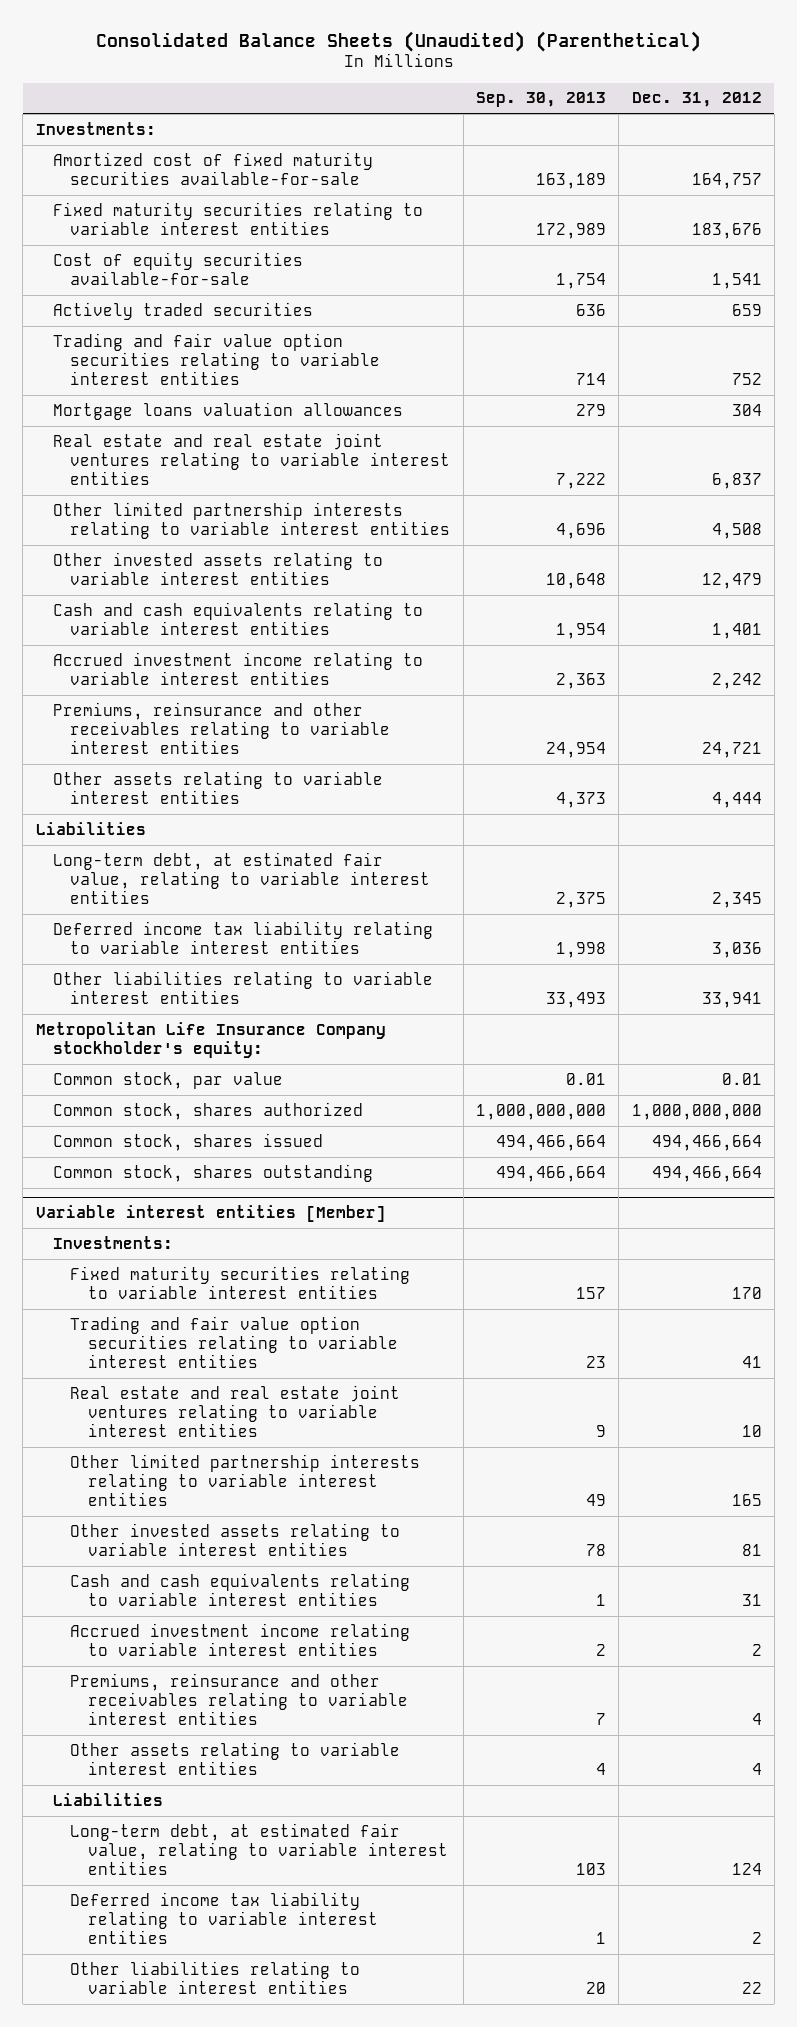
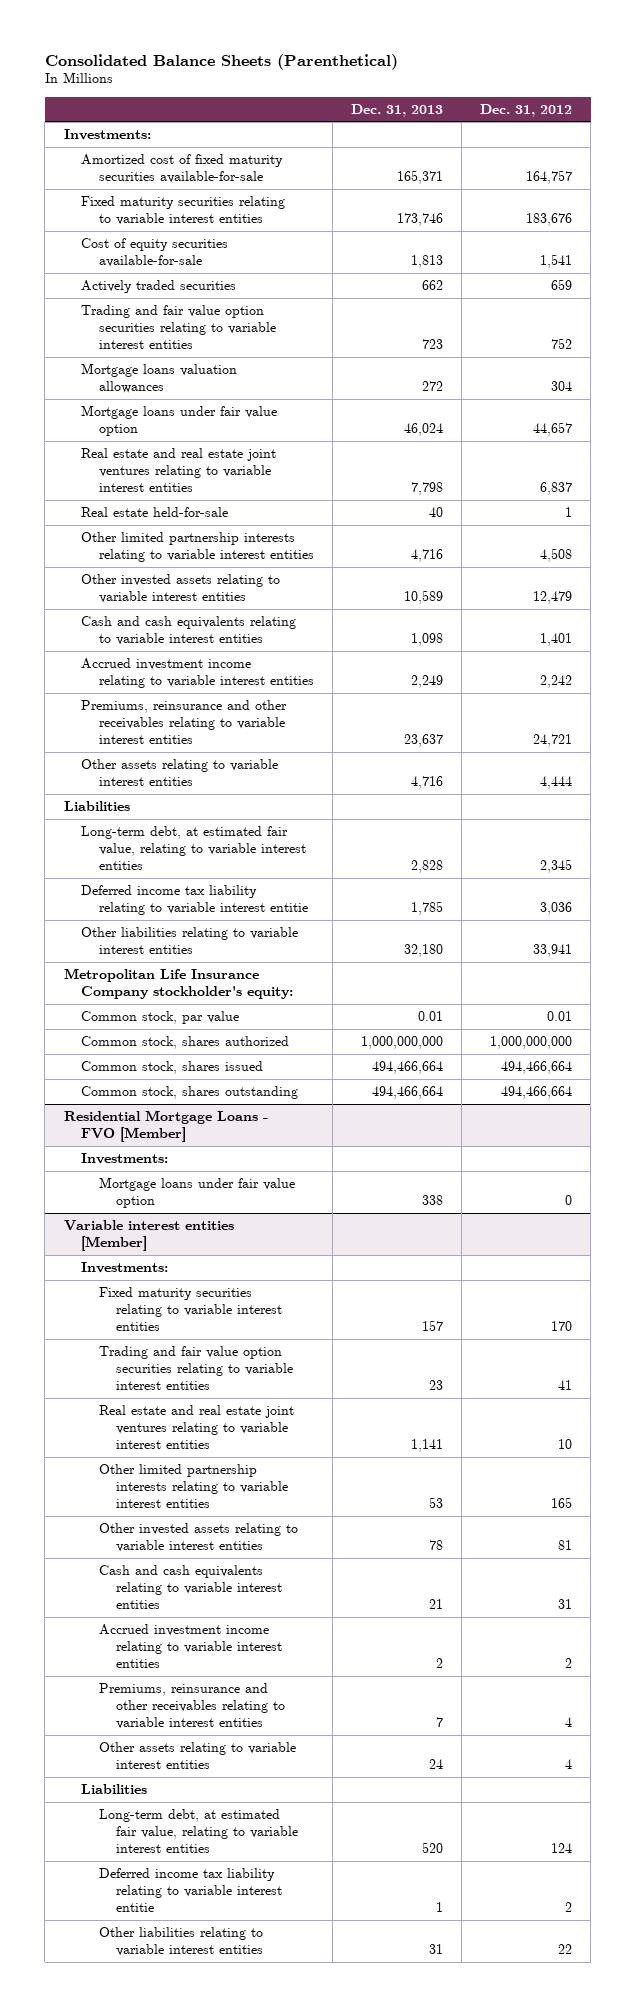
[95,30,701,52] Consolidated Balance Sheets (Unaudited) (Parenthetical) -> [44,53,398,70] Consolidated Balance Sheets (Parenthetical)
[476,92,607,108] Sep. 30, 2013 -> none
none -> [350,103,443,117] Dec. 31, 2013
none -> [81,404,278,437] Mortgage loans under fair value option
none -> [81,506,229,517] Real estate held-for-sale
[52,920,433,955] Deferred income tax liability relating to variable interest entities -> [81,884,308,916] Deferred income tax liability relating to variable interest entitie
none -> [63,1109,268,1143] Residential Mortgage Loans - FVO [Member]
none -> [81,1152,169,1164] Investments:
none -> [98,1176,295,1209] Mortgage loans under fair value option
[70,1891,378,1945] Deferred income tax liability relating to variable interest entities -> [98,1867,283,1913] Deferred income tax liability relating to variable interest entitie

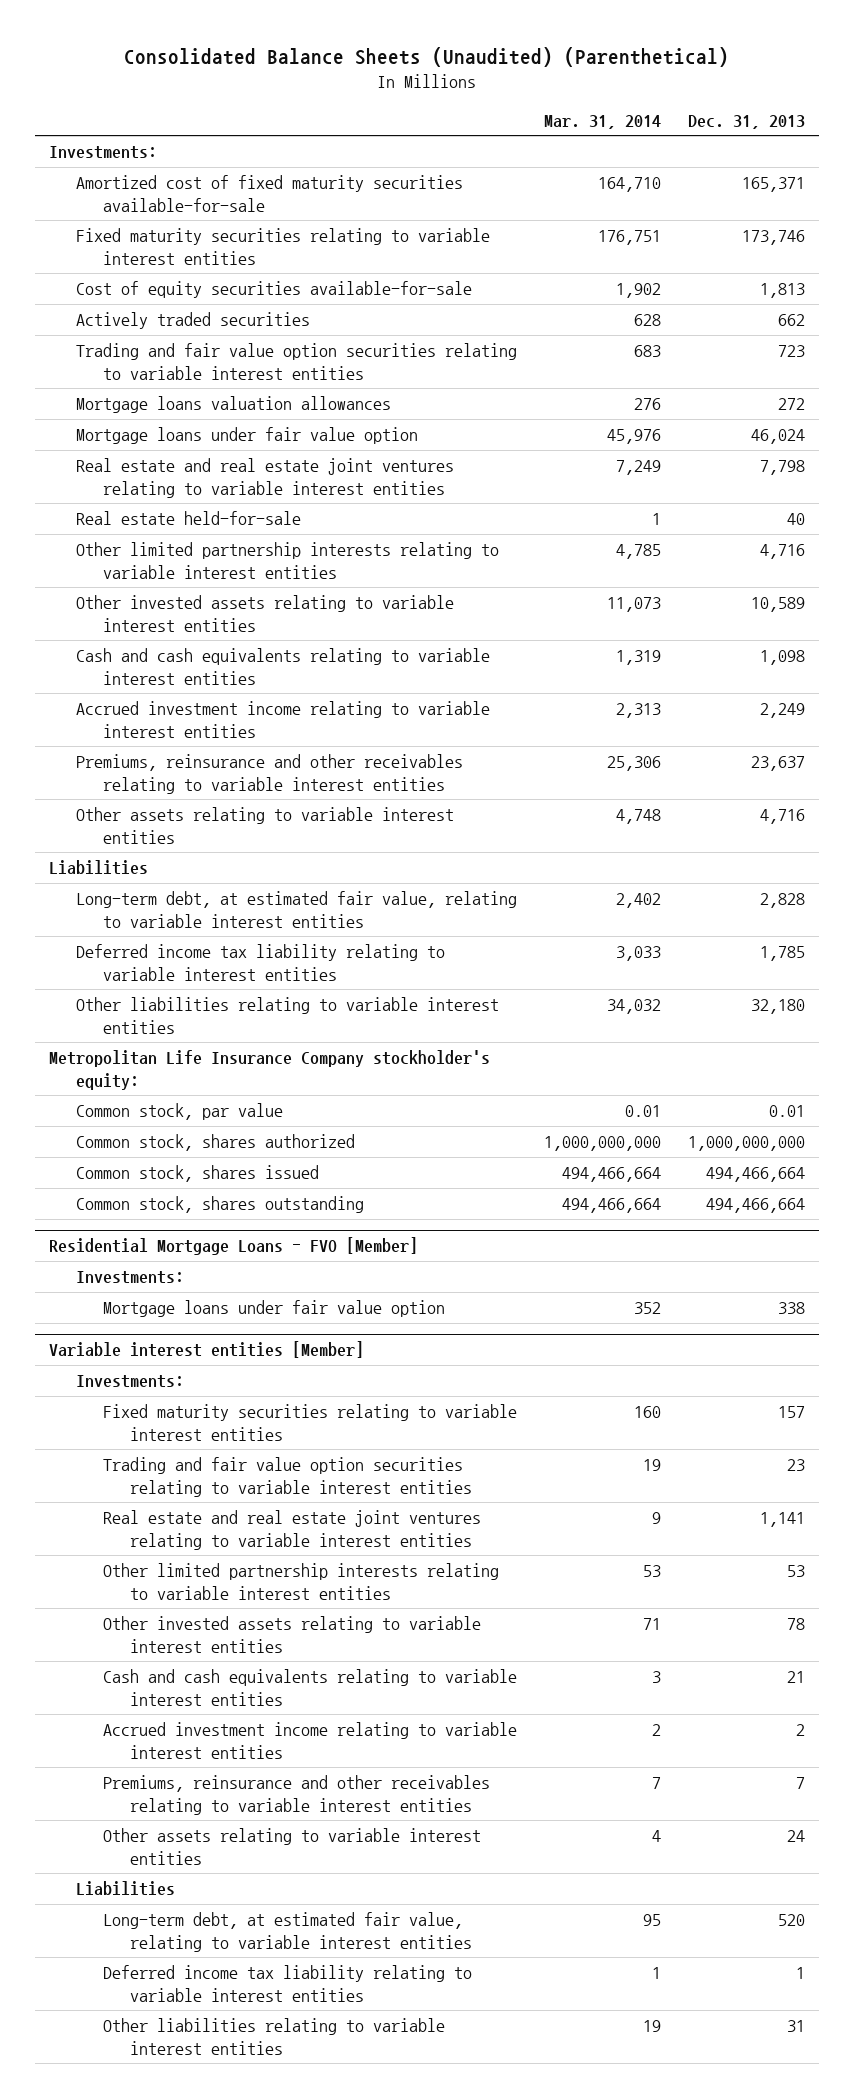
[44,53,398,70] Consolidated Balance Sheets (Parenthetical) -> [123,46,729,67] Consolidated Balance Sheets (Unaudited) (Parenthetical)
[480,103,573,117] Dec. 31, 2012 -> none
none -> [543,114,661,129] Mar. 31, 2014
[81,884,308,916] Deferred income tax liability relating to variable interest entitie -> [75,944,445,981] Deferred income tax liability relating to variable interest entities
[98,1867,283,1913] Deferred income tax liability relating to variable interest entitie -> [102,1965,472,2002] Deferred income tax liability relating to variable interest entities

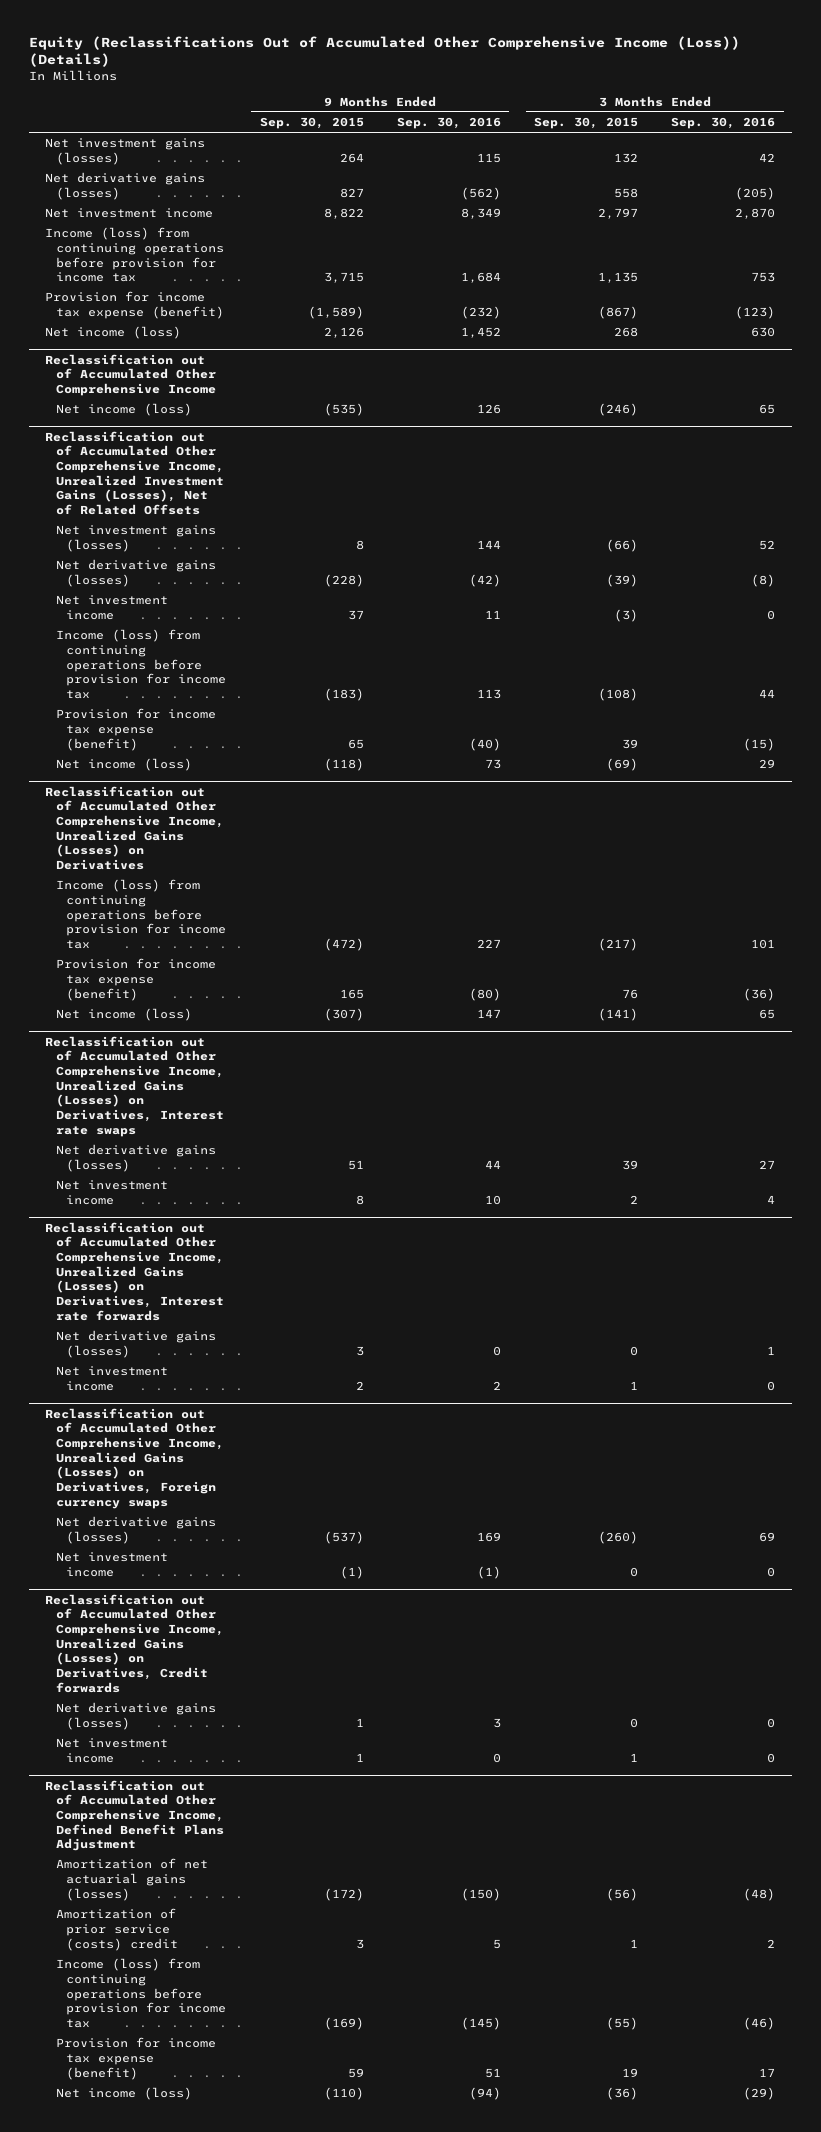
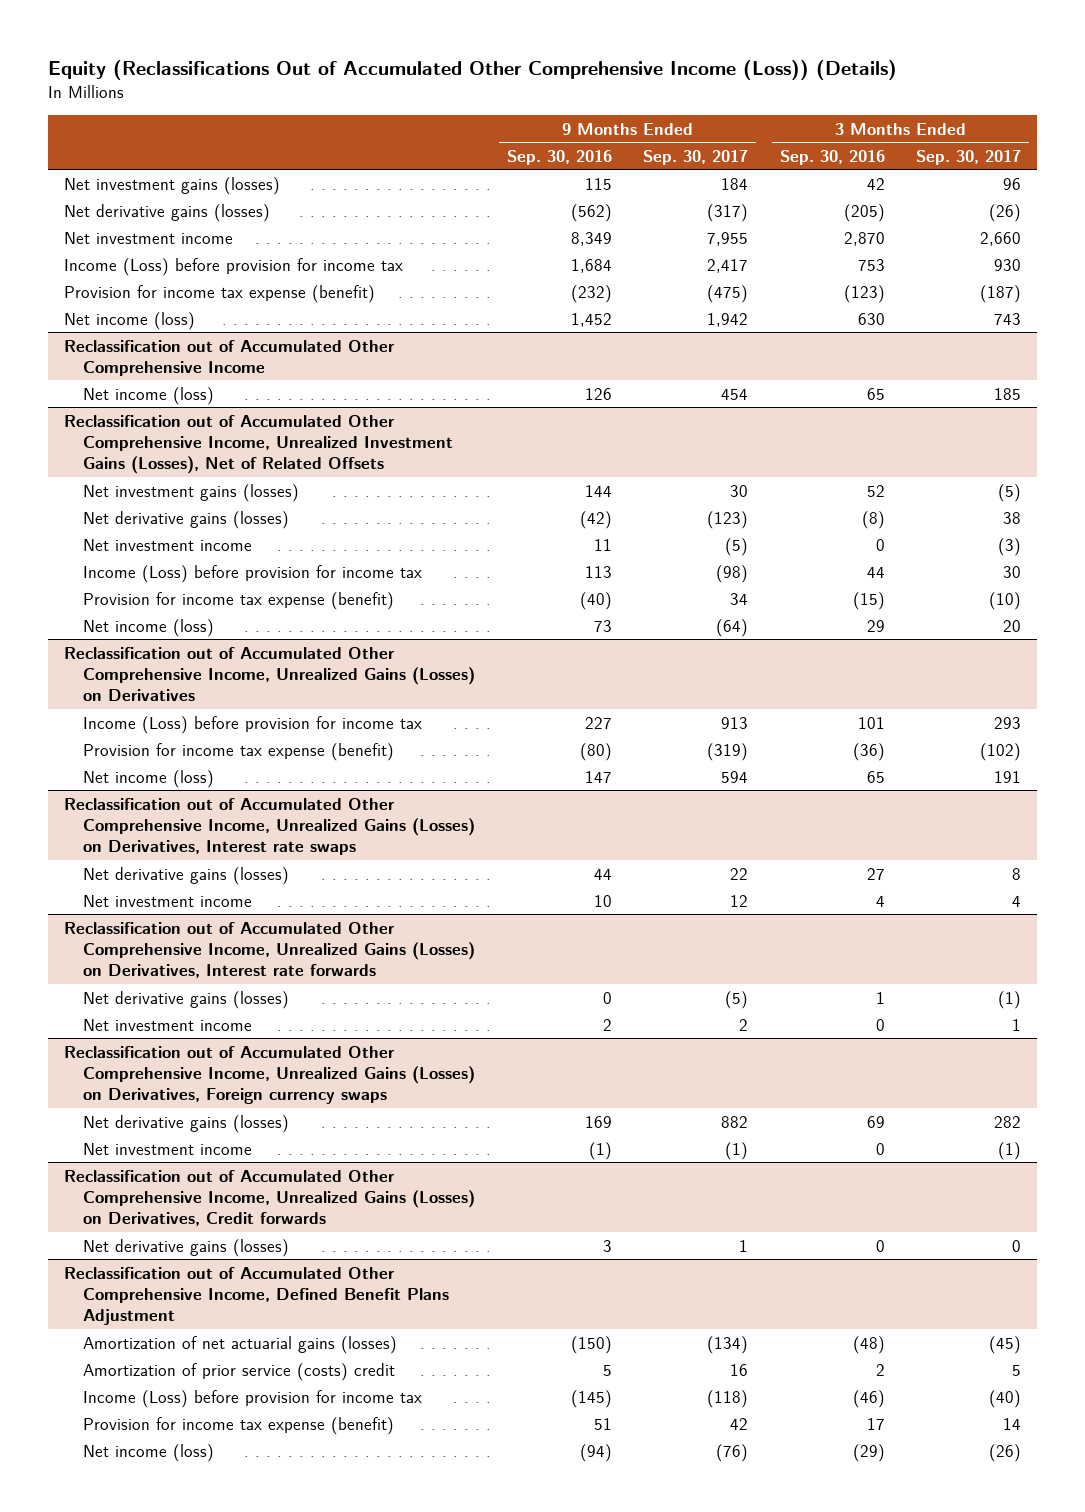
[259,116,364,129] Sep. 30, 2015 -> none
[534,116,639,129] Sep. 30, 2015 -> none
none -> [643,149,749,165] Sep. 30, 2017
none -> [916,149,1022,165] Sep. 30, 2017
[45,227,224,283] Income (loss) from continuing operations before provision for income tax -> [64,257,404,276] Income (Loss) before provision for income tax
[55,629,227,699] Income (loss) from continuing operations before provision for income tax -> [83,564,423,583] Income (Loss) before provision for income tax
[55,879,227,949] Income (loss) from continuing operations before provision for income tax -> [83,715,423,734] Income (Loss) before provision for income tax
[55,1738,168,1763] Net investment income -> none
[55,1958,227,2028] Income (loss) from continuing operations before provision for income tax -> [83,1389,423,1408] Income (Loss) before provision for income tax

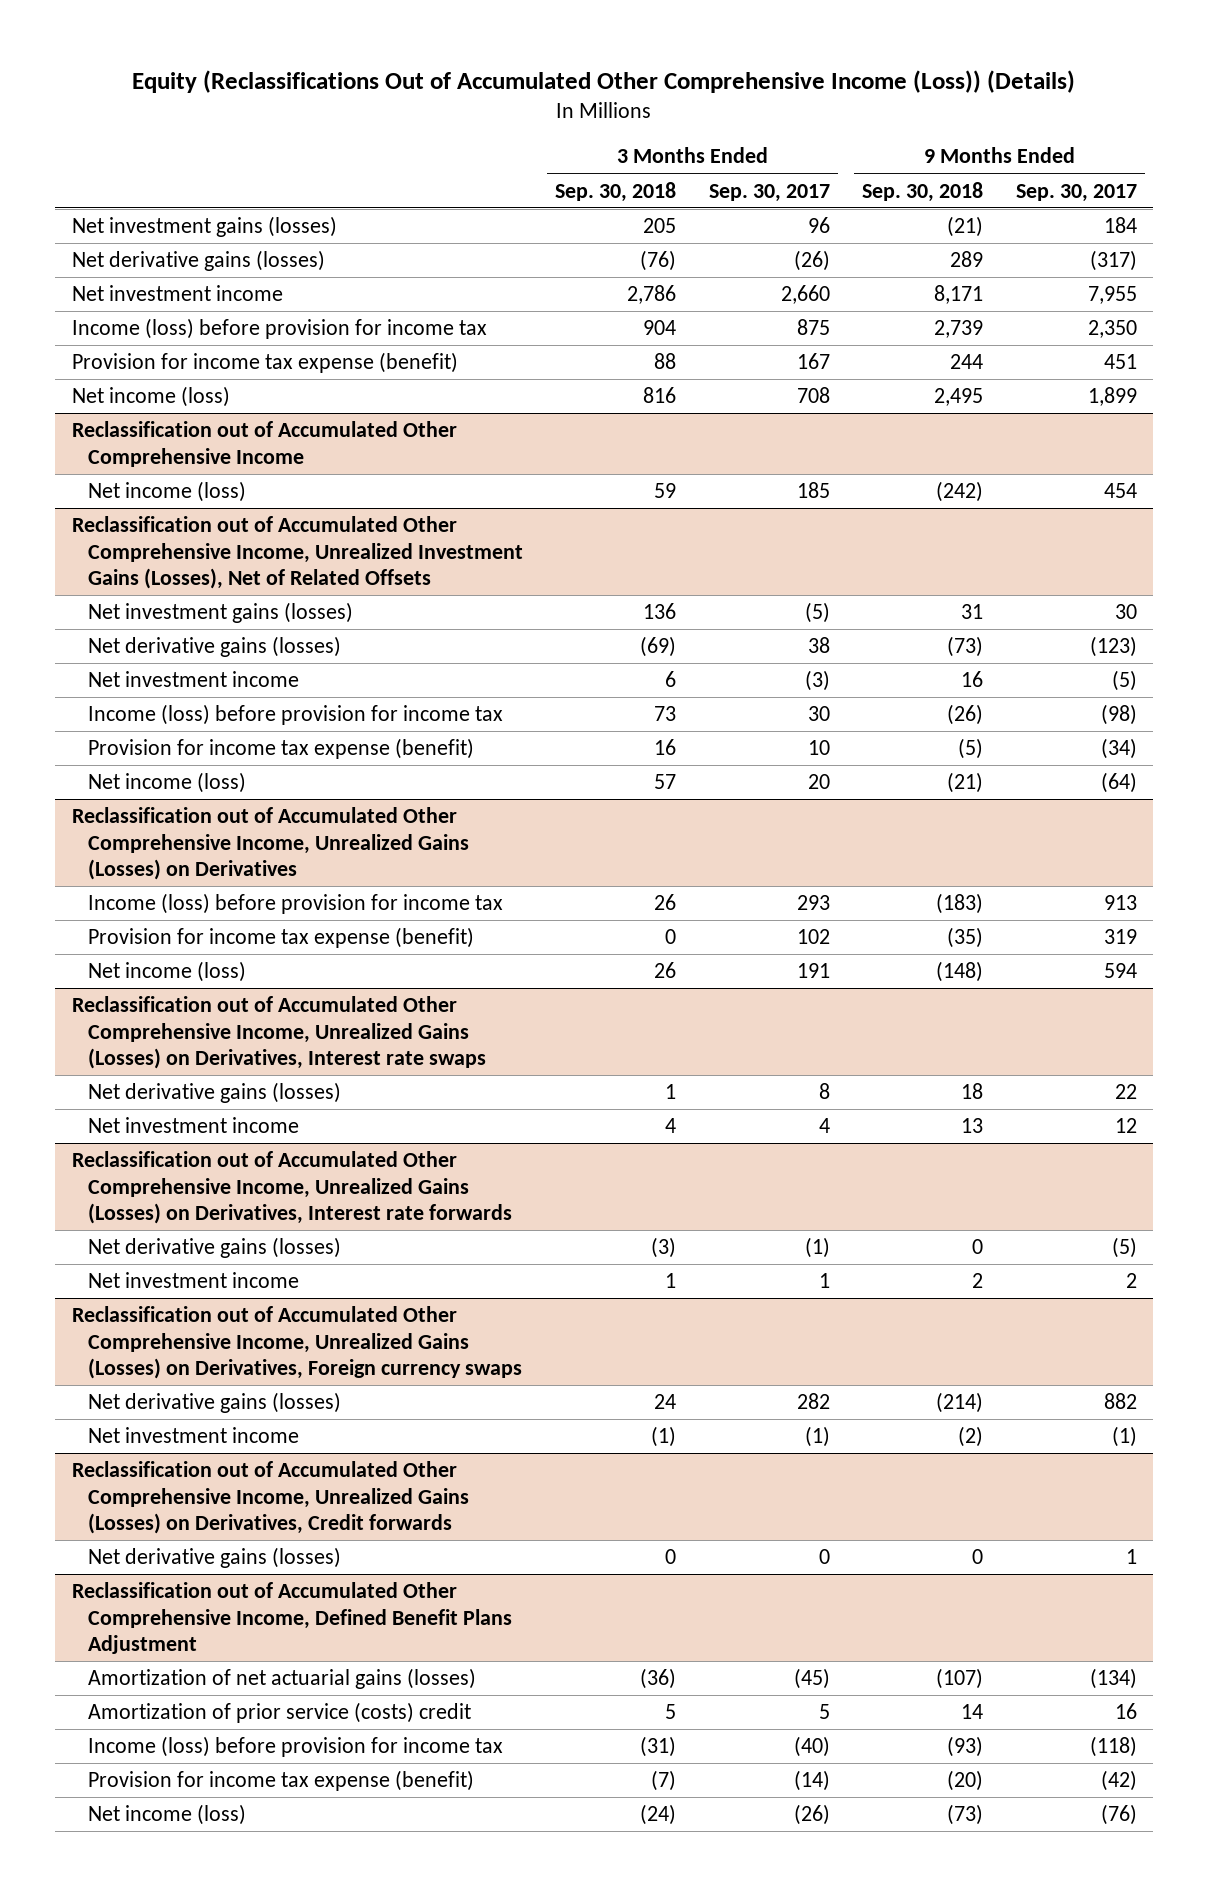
[506,149,612,165] Sep. 30, 2016 -> none
[779,149,885,165] Sep. 30, 2016 -> none
none -> [555,181,677,202] Sep. 30, 2018
none -> [862,181,984,202] Sep. 30, 2018
[64,257,404,276] Income (Loss) before provision for income tax -> [71,318,487,340] Income (loss) before provision for income tax
[707,258,749,273] 2,417 -> [1087,320,1137,339] 2,350
[994,258,1022,271] 930 -> [796,319,830,336] 875
[707,284,749,303] (475) -> [1103,354,1137,370] 451
[980,284,1022,303] (187) -> [796,353,830,370] 167
[707,312,749,327] 1,942 -> [1087,387,1137,407] 1,899
[994,312,1022,325] 743 -> [796,387,830,404] 708
[83,564,423,583] Income (Loss) before provision for income tax -> [87,704,503,726] Income (loss) before provision for income tax
[730,592,749,605] 34 -> [1100,738,1137,760] (34)
[989,591,1022,610] (10) -> [807,740,830,756] 10
[83,715,423,734] Income (Loss) before provision for income tax -> [87,893,503,915] Income (loss) before provision for income tax
[707,742,749,761] (319) -> [1103,929,1137,945] 319
[980,742,1022,761] (102) -> [796,929,830,945] 102
[83,1389,423,1408] Income (Loss) before provision for income tax -> [87,1736,503,1758] Income (loss) before provision for income tax
[730,1417,749,1430] 42 -> [1100,1770,1137,1792] (42)
[1003,1417,1022,1430] 14 -> [793,1770,830,1792] (14)

